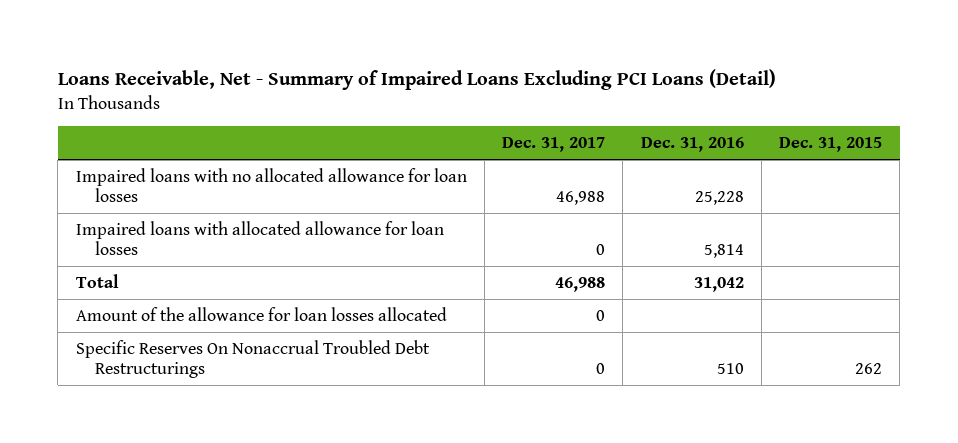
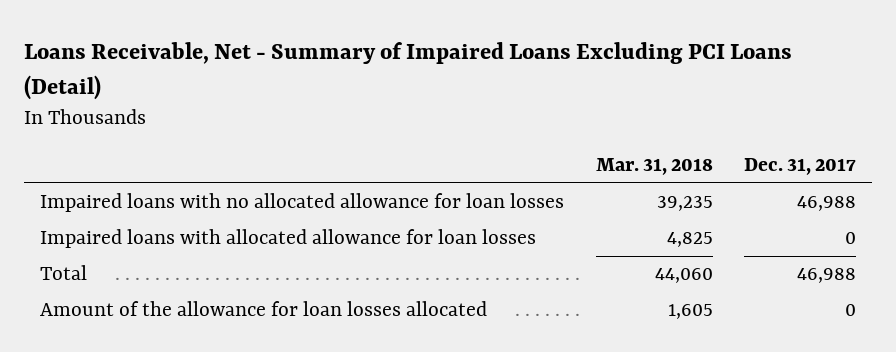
[640,137,744,153] Dec. 31, 2016 -> none
[779,137,883,153] Dec. 31, 2015 -> none
none -> [595,158,713,176] Mar. 31, 2018
[75,339,430,379] Specific Reserves On Nonaccrual Troubled Debt Restructurings -> none

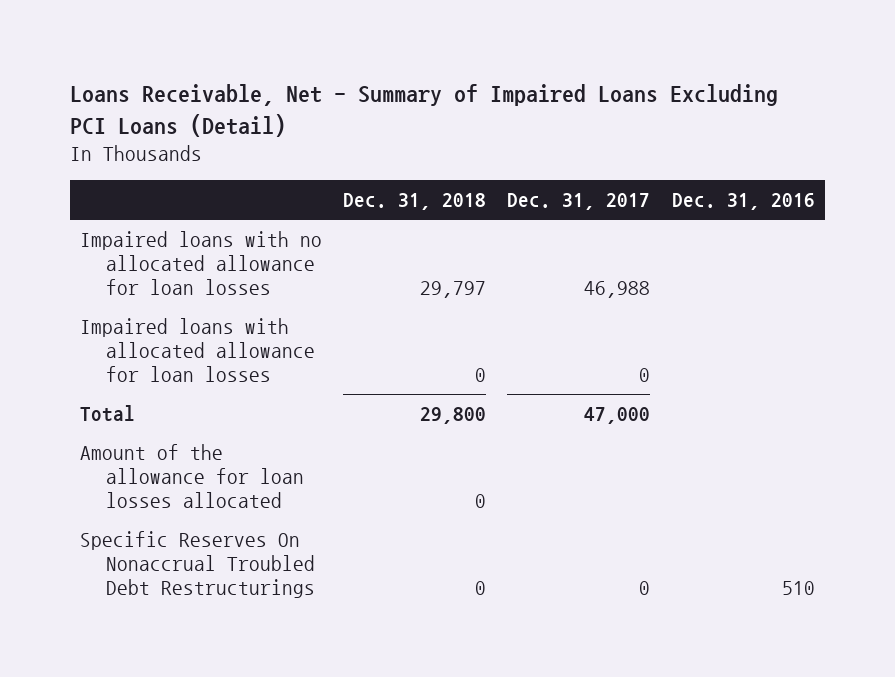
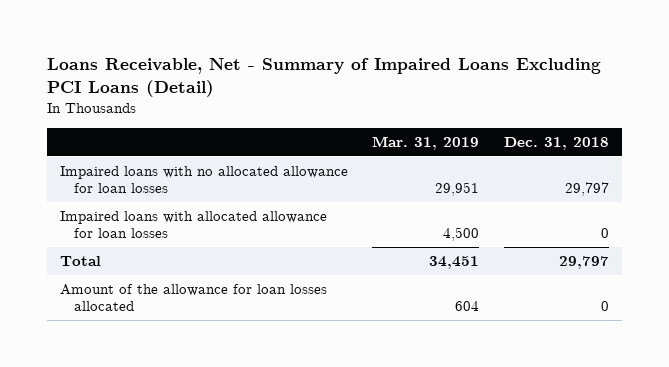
[507,193,651,211] Dec. 31, 2017 -> none
[671,193,815,211] Dec. 31, 2016 -> none
none -> [372,136,480,151] Mar. 31, 2019
[420,407,487,425] 29,800 -> [559,255,610,269] 29,797
[80,531,315,598] Specific Reserves On Nonaccrual Troubled Debt Restructurings -> none

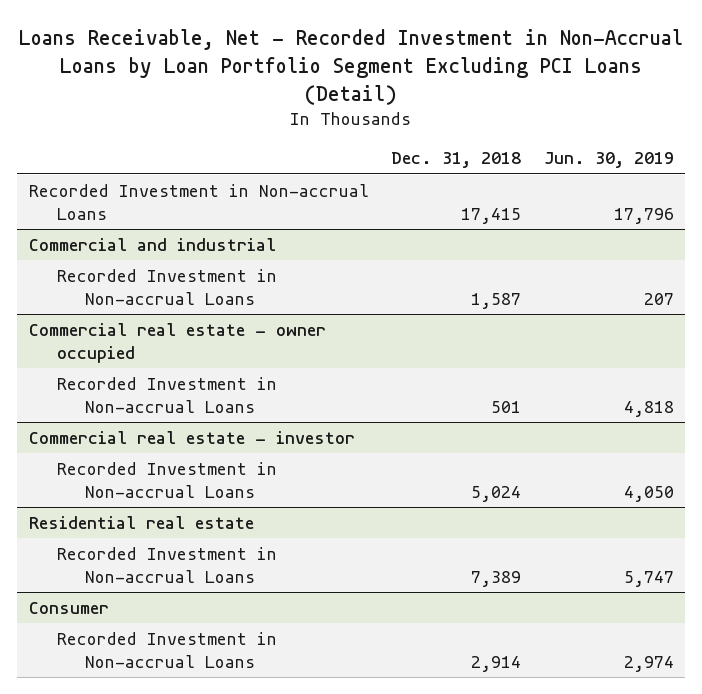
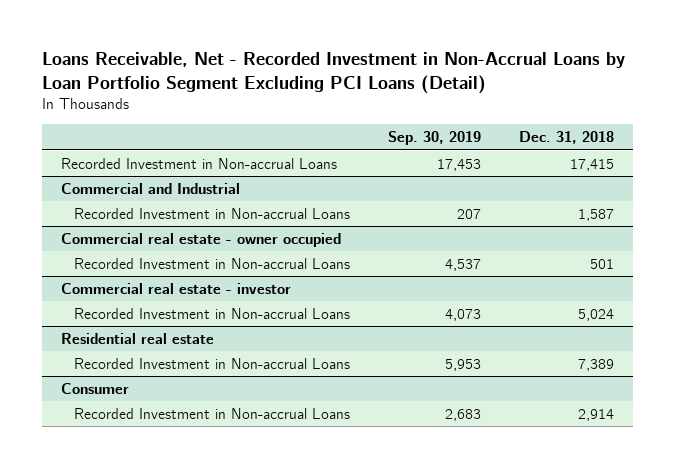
[543,152,674,169] Jun. 30, 2019 -> none
none -> [388,131,482,146] Sep. 30, 2019
[28,237,276,251] Commercial and industrial -> [60,182,240,194] Commercial and Industrial

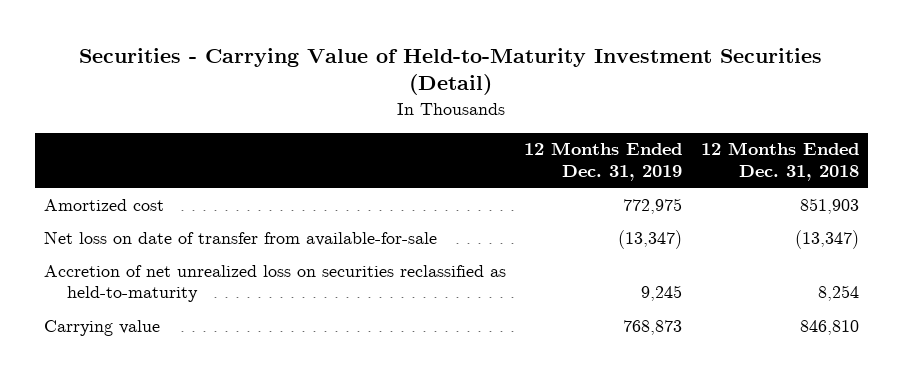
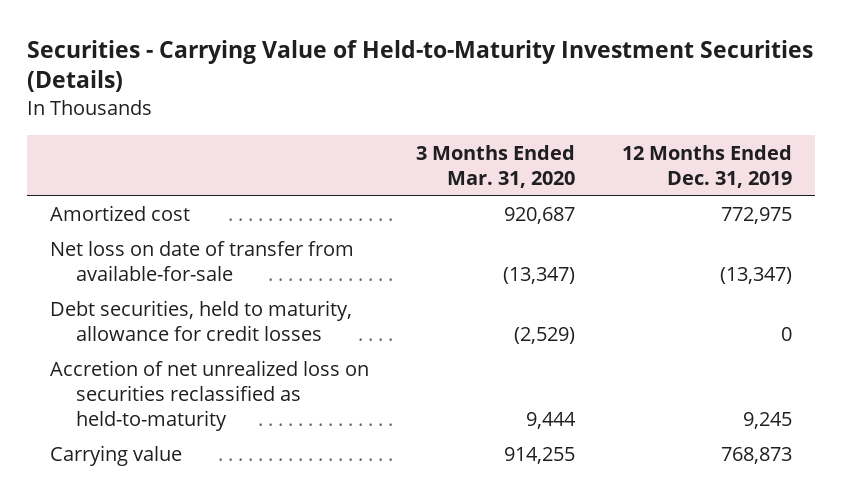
[79,47,823,96] Securities - Carrying Value of Held-to-Maturity Investment Securities (Detail) -> [26,39,813,93] Securities - Carrying Value of Held-to-Maturity Investment Securities (Details)
[701,142,860,182] 12 Months Ended Dec. 31, 2018 -> none
none -> [416,144,576,188] 3 Months Ended Mar. 31, 2020
none -> [50,299,353,341] Debt securities, held to maturity, allowance for credit losses

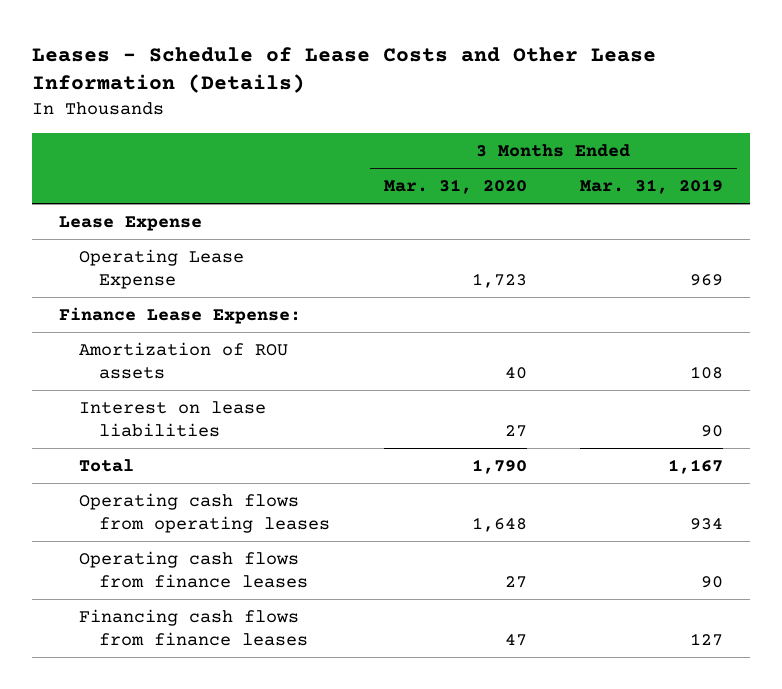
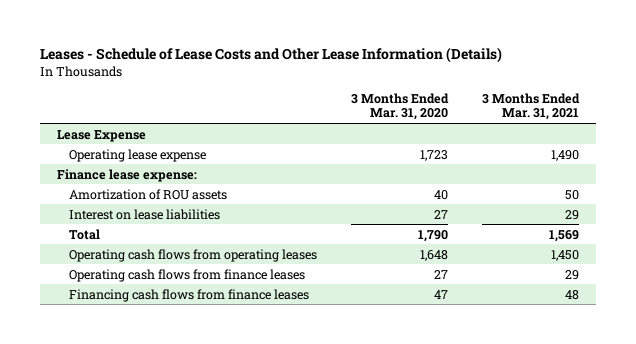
[580,179,724,195] Mar. 31, 2019 -> none
none -> [482,92,581,121] 3 Months Ended Mar. 31, 2021
[78,248,244,289] Operating Lease Expense -> [68,148,206,162] Operating lease expense
[58,306,301,324] Finance Lease Expense: -> [56,168,197,182] Finance lease expense:

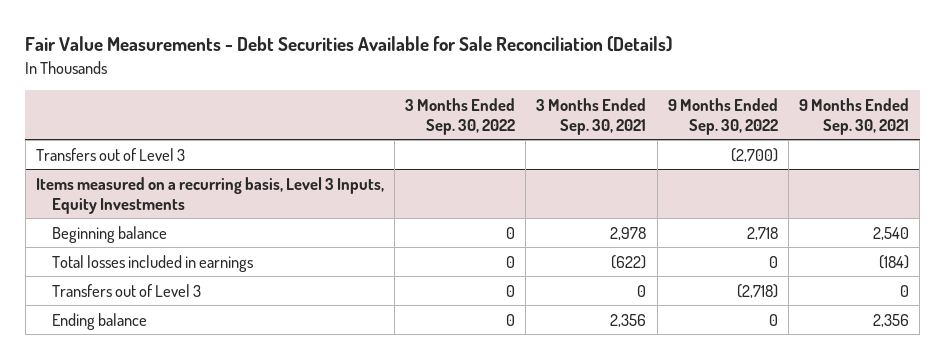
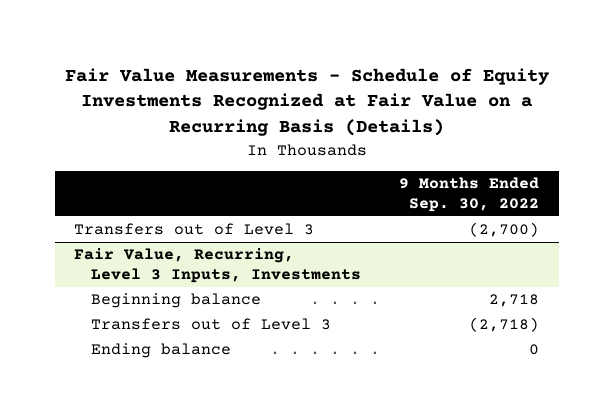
[25,36,673,53] Fair Value Measurements - Debt Securities Available for Sale Reconciliation (Details) -> [64,67,550,137] Fair Value Measurements - Schedule of Equity Investments Recognized at Fair Value on a Recurring Basis (Details)
[405,97,516,136] 3 Months Ended Sep. 30, 2022 -> none
[536,97,647,136] 3 Months Ended Sep. 30, 2021 -> none
[798,97,909,136] 9 Months Ended Sep. 30, 2021 -> none
[36,176,385,214] Items measured on a recurring basis, Level 3 Inputs, Equity Investments -> none
none -> [74,248,361,284] Fair Value, Recurring, Level 3 Inputs, Investments
[51,254,253,272] Total losses included in earnings -> none

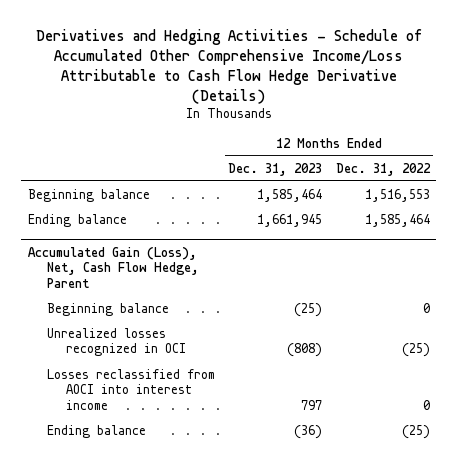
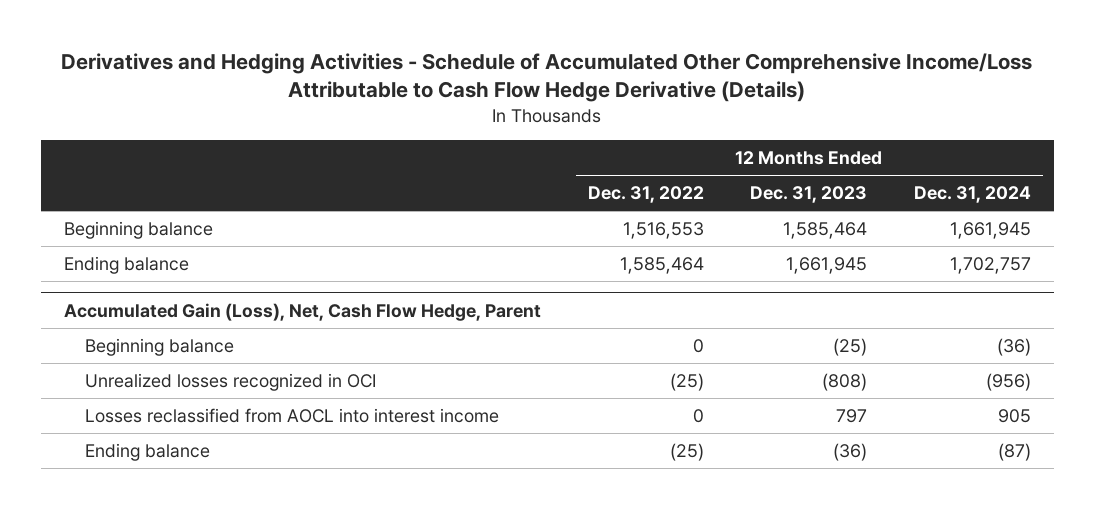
none -> [913,186,1031,204] Dec. 31, 2024
[46,368,215,411] Losses reclassified from AOCI into interest income -> [84,408,499,424] Losses reclassified from AOCL into interest income

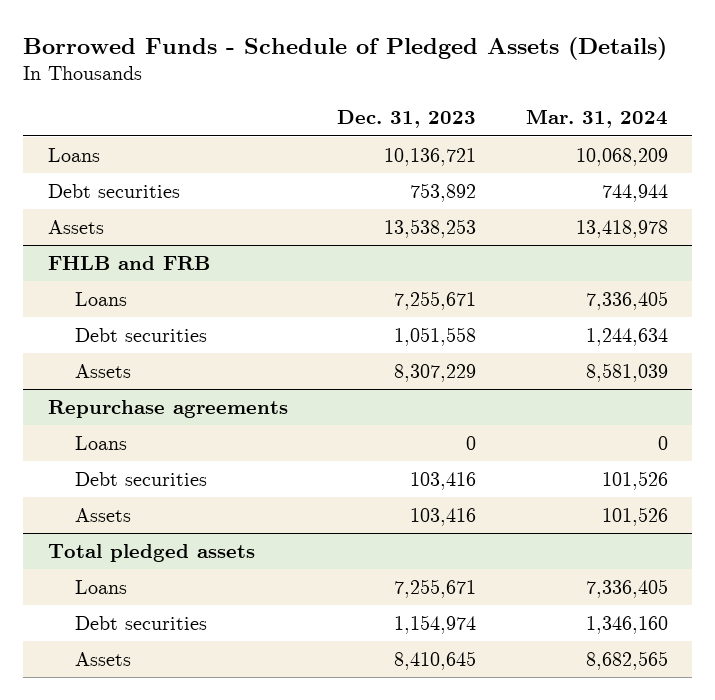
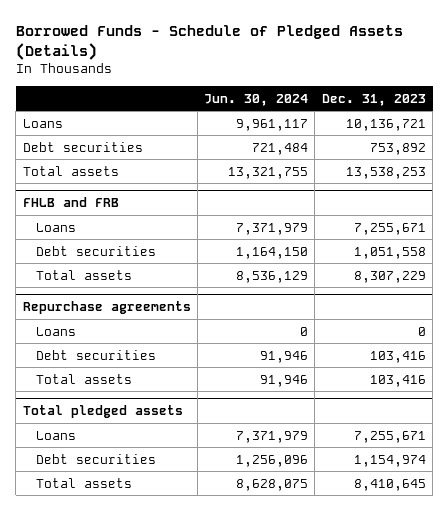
[525,109,668,129] Mar. 31, 2024 -> none
none -> [204,93,309,106] Jun. 30, 2024
[47,219,104,234] Assets -> [22,165,119,176] Total assets
[74,363,131,378] Assets -> [35,269,132,280] Total assets
[74,507,131,522] Assets -> [35,373,132,384] Total assets
[74,651,131,666] Assets -> [35,477,132,488] Total assets

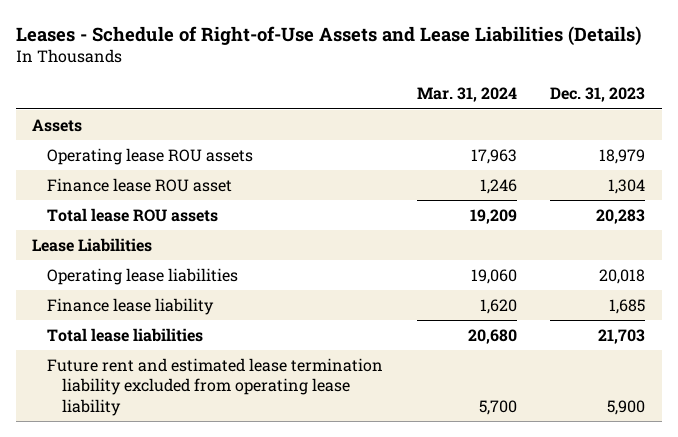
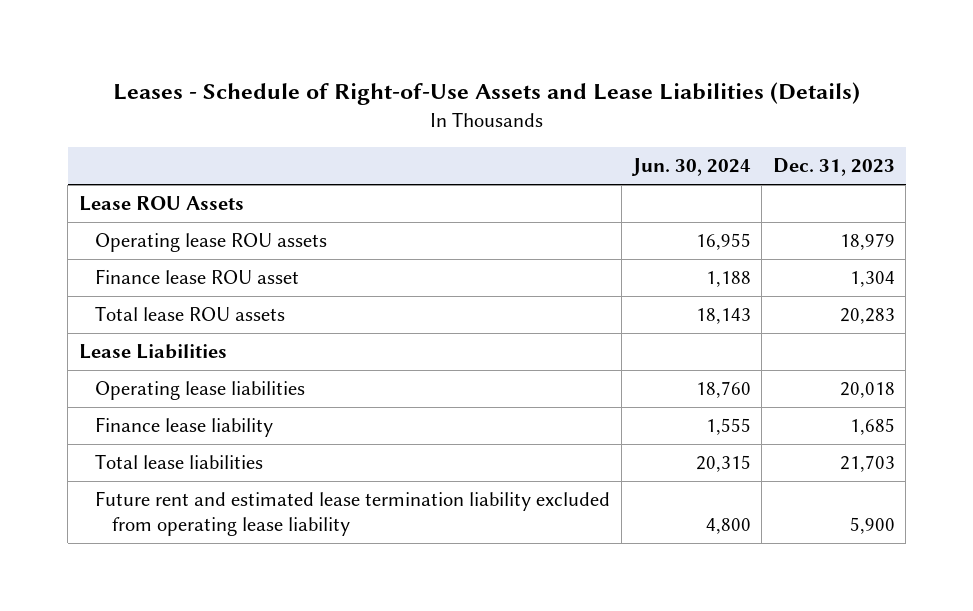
[416,87,517,103] Mar. 31, 2024 -> none
none -> [630,158,751,177] Jun. 30, 2024
[32,118,83,132] Assets -> [78,196,244,212] Lease ROU Assets

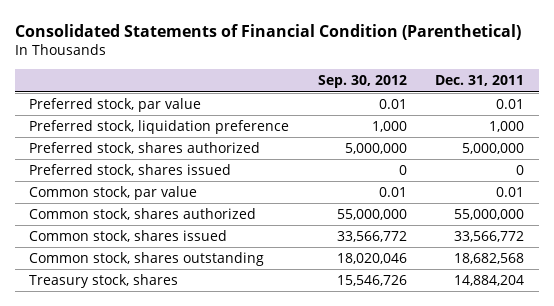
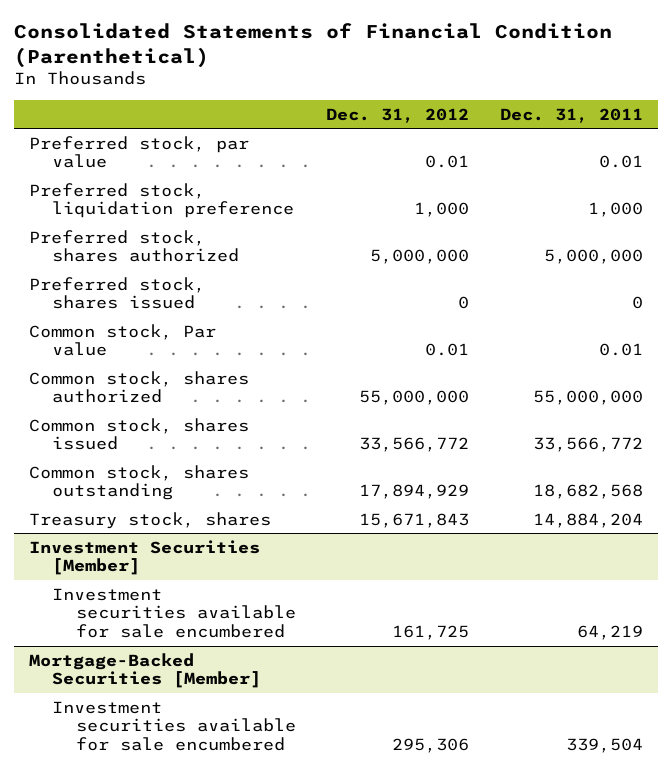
[317,75,407,89] Sep. 30, 2012 -> none
none -> [326,107,470,123] Dec. 31, 2012
[29,186,198,201] Common stock, par value -> [28,323,216,357] Common stock, Par value
none -> [28,539,260,576] Investment Securities [Member]
none -> [52,587,297,639] Investment securities available for sale encumbered
none -> [28,652,262,689] Mortgage-Backed Securities [Member]
none -> [52,700,297,752] Investment securities available for sale encumbered

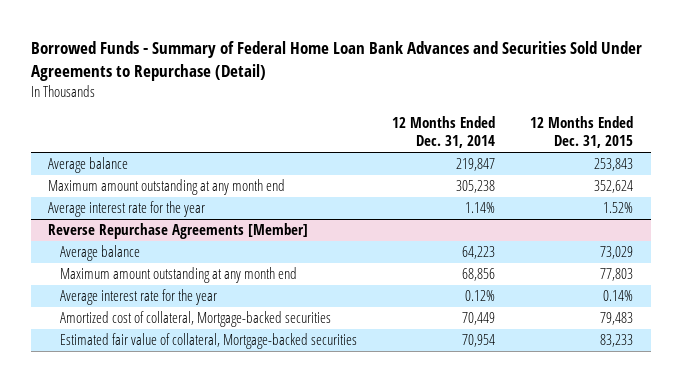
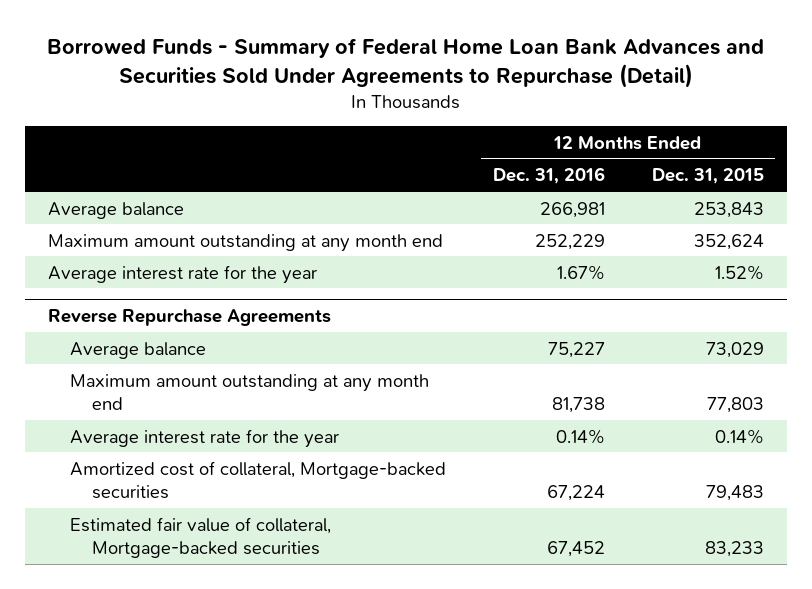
[392,116,496,149] 12 Months Ended Dec. 31, 2014 -> none
none -> [492,167,605,185] Dec. 31, 2016
[48,223,309,240] Reverse Repurchase Agreements [Member] -> [48,309,332,327] Reverse Repurchase Agreements

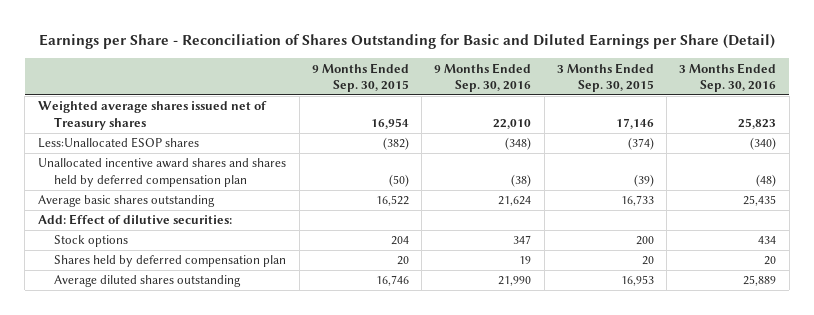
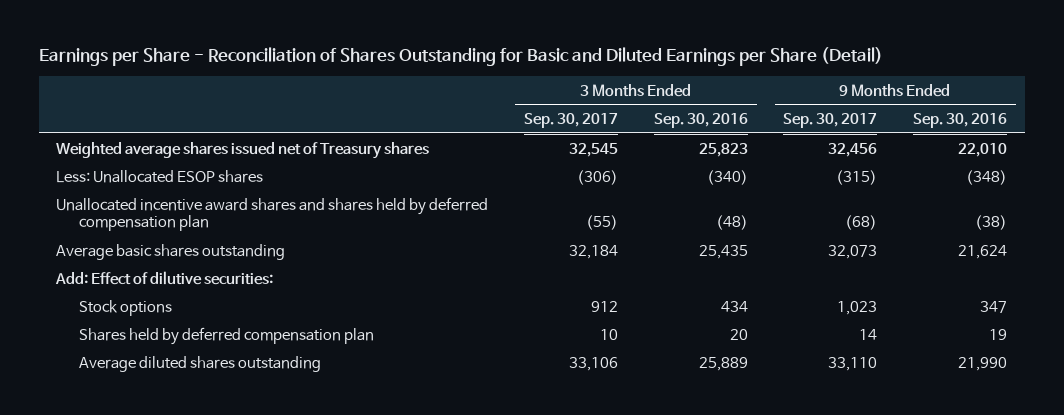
[311,62,409,92] 9 Months Ended Sep. 30, 2015 -> none
[556,62,654,92] 3 Months Ended Sep. 30, 2015 -> none
none -> [524,113,619,129] Sep. 30, 2017
none -> [783,113,878,129] Sep. 30, 2017
[37,137,199,149] Less:Unallocated ESOP shares -> [56,169,264,183] Less: Unallocated ESOP shares

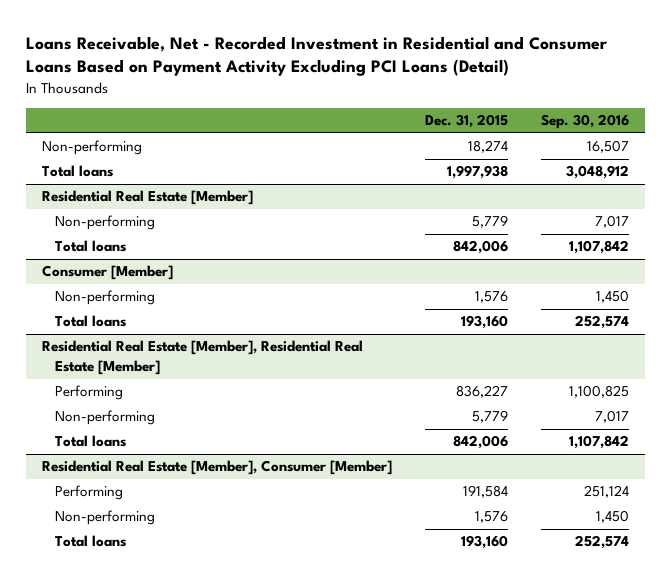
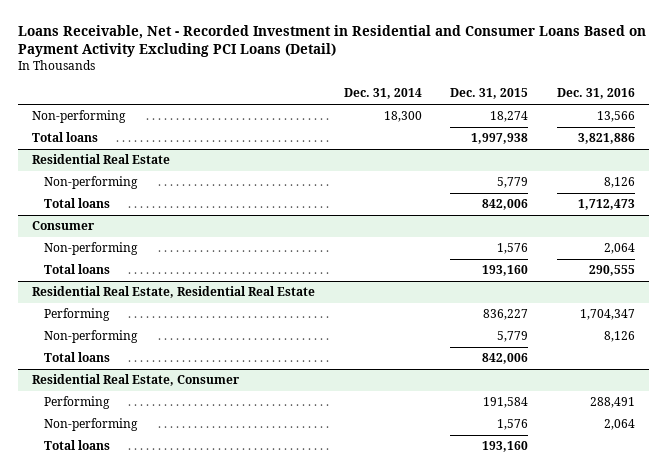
[540,114,629,130] Sep. 30, 2016 -> none
none -> [343,88,422,100] Dec. 31, 2014
none -> [556,88,635,100] Dec. 31, 2016
[42,190,254,206] Residential Real Estate [Member] -> [32,154,171,165] Residential Real Estate
[42,265,174,281] Consumer [Member] -> [32,221,96,231] Consumer
[42,340,364,376] Residential Real Estate [Member], Residential Real Estate [Member] -> [32,286,316,299] Residential Real Estate, Residential Real Estate
[42,460,393,476] Residential Real Estate [Member], Consumer [Member] -> [32,374,241,387] Residential Real Estate, Consumer

